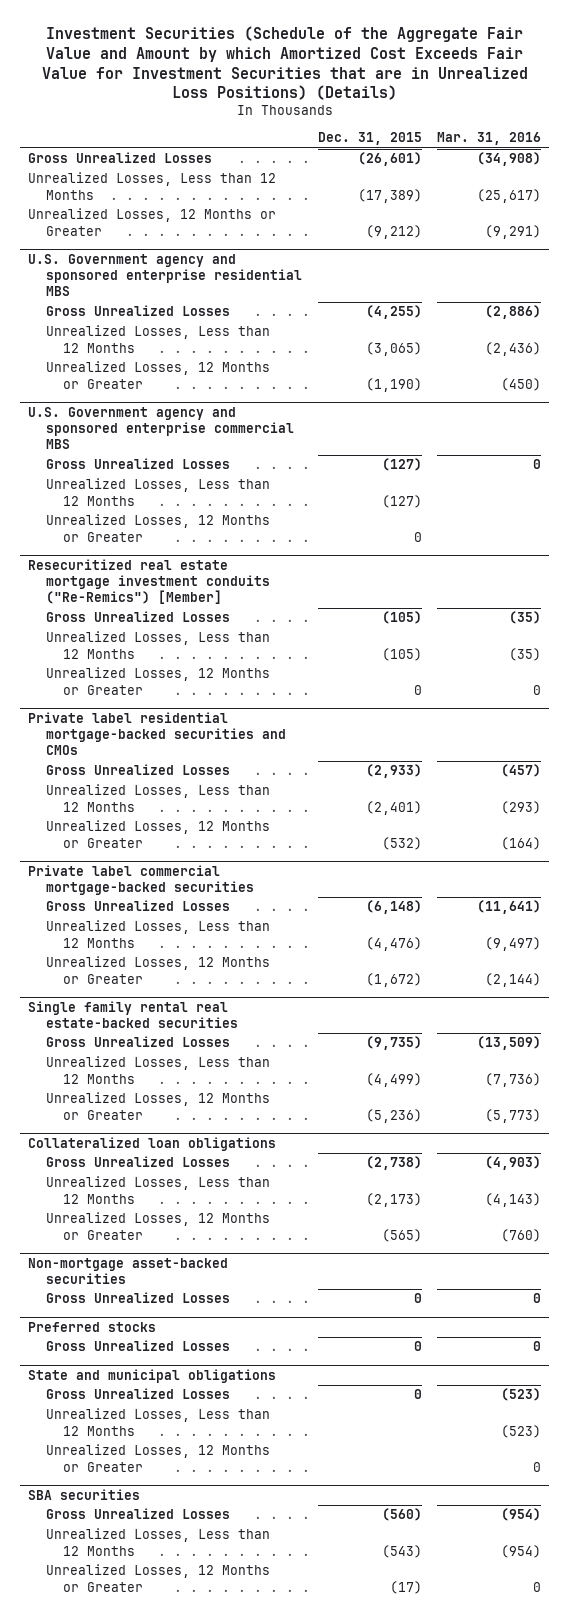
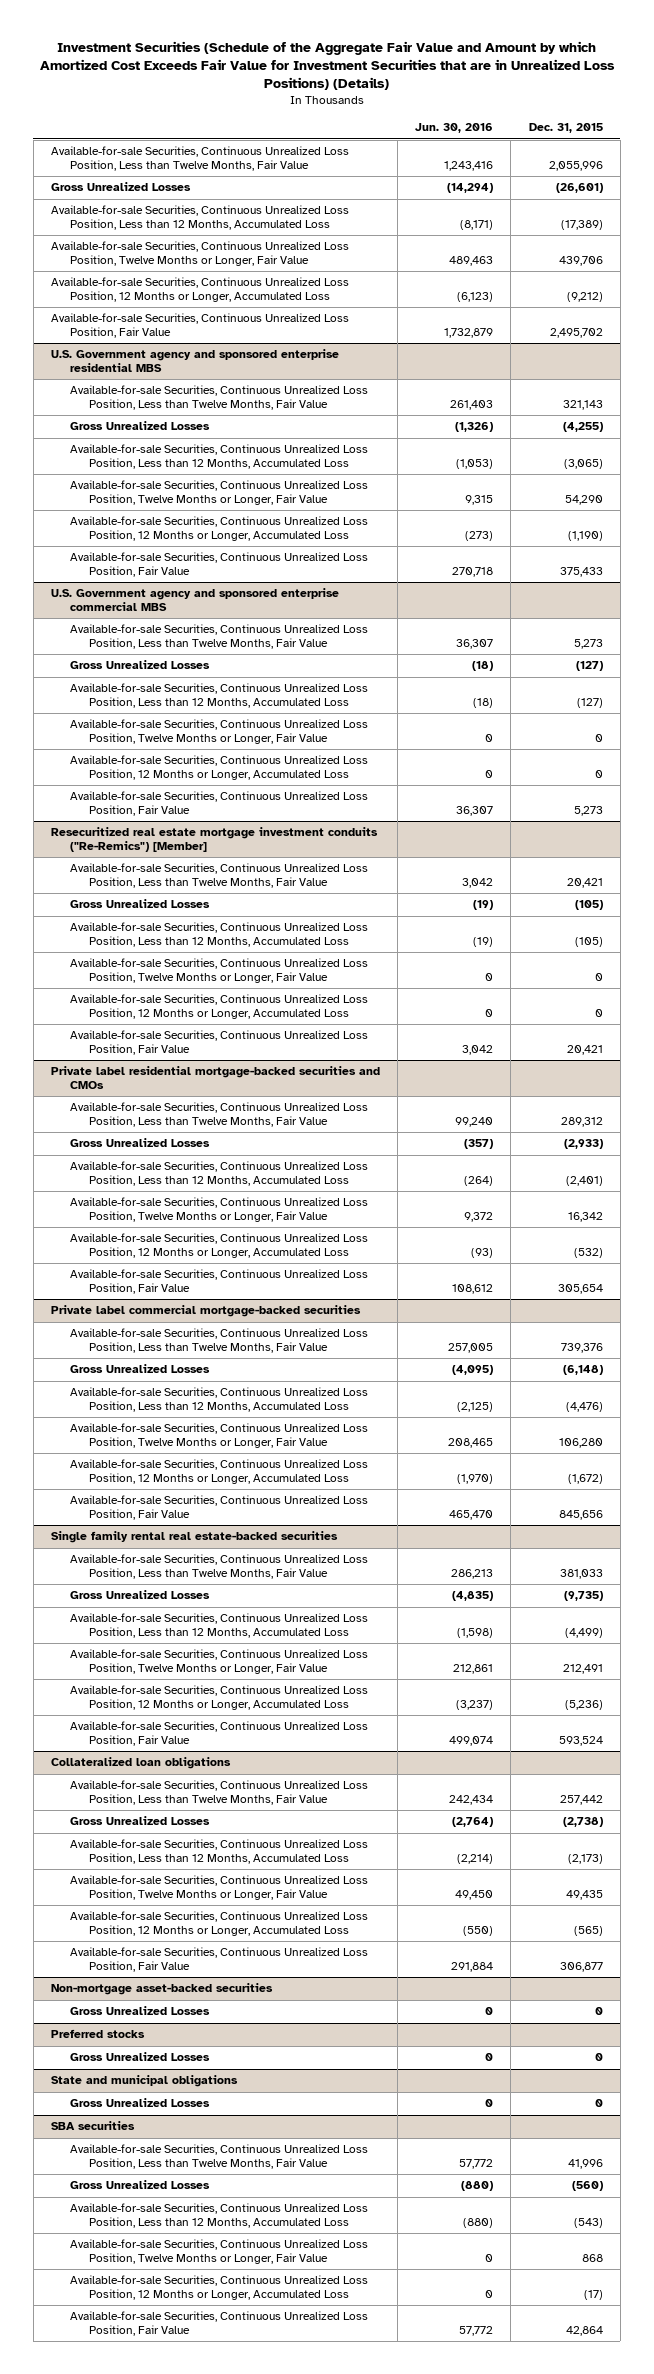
[437,132,542,146] Mar. 31, 2016 -> none
none -> [415,123,494,134] Jun. 30, 2016
none -> [51,146,350,171] Available-for-sale Securities, Continuous Unrealized Loss Position, Less than Twelve Months, Fair Value
[27,172,276,200] Unrealized Losses, Less than 12 Months -> [51,205,350,230] Available-for-sale Securities, Continuous Unrealized Loss Position, Less than 12 Months, Accumulated Loss
none -> [51,241,350,266] Available-for-sale Securities, Continuous Unrealized Loss Position, Twelve Months or Longer, Fair Value
[27,208,276,236] Unrealized Losses, 12 Months or Greater -> [51,277,350,302] Available-for-sale Securities, Continuous Unrealized Loss Position, 12 Months or Longer, Accumulated Loss
none -> [51,313,350,338] Available-for-sale Securities, Continuous Unrealized Loss Position, Fair Value
none -> [69,385,368,410] Available-for-sale Securities, Continuous Unrealized Loss Position, Less than Twelve Months, Fair Value
[45,325,270,353] Unrealized Losses, Less than 12 Months -> [69,444,368,469] Available-for-sale Securities, Continuous Unrealized Loss Position, Less than 12 Months, Accumulated Loss
none -> [69,480,368,505] Available-for-sale Securities, Continuous Unrealized Loss Position, Twelve Months or Longer, Fair Value
[45,361,270,389] Unrealized Losses, 12 Months or Greater -> [69,516,368,541] Available-for-sale Securities, Continuous Unrealized Loss Position, 12 Months or Longer, Accumulated Loss
none -> [69,552,368,577] Available-for-sale Securities, Continuous Unrealized Loss Position, Fair Value
none -> [69,624,368,649] Available-for-sale Securities, Continuous Unrealized Loss Position, Less than Twelve Months, Fair Value
[45,478,270,506] Unrealized Losses, Less than 12 Months -> [69,683,368,708] Available-for-sale Securities, Continuous Unrealized Loss Position, Less than 12 Months, Accumulated Loss
none -> [69,719,368,744] Available-for-sale Securities, Continuous Unrealized Loss Position, Twelve Months or Longer, Fair Value
[45,514,270,542] Unrealized Losses, 12 Months or Greater -> [69,755,368,780] Available-for-sale Securities, Continuous Unrealized Loss Position, 12 Months or Longer, Accumulated Loss
none -> [69,791,368,816] Available-for-sale Securities, Continuous Unrealized Loss Position, Fair Value
none -> [69,863,368,888] Available-for-sale Securities, Continuous Unrealized Loss Position, Less than Twelve Months, Fair Value
[45,631,270,659] Unrealized Losses, Less than 12 Months -> [69,922,368,947] Available-for-sale Securities, Continuous Unrealized Loss Position, Less than 12 Months, Accumulated Loss
none -> [69,958,368,983] Available-for-sale Securities, Continuous Unrealized Loss Position, Twelve Months or Longer, Fair Value
[45,667,270,695] Unrealized Losses, 12 Months or Greater -> [69,994,368,1019] Available-for-sale Securities, Continuous Unrealized Loss Position, 12 Months or Longer, Accumulated Loss
none -> [69,1030,368,1055] Available-for-sale Securities, Continuous Unrealized Loss Position, Fair Value
none -> [69,1102,368,1127] Available-for-sale Securities, Continuous Unrealized Loss Position, Less than Twelve Months, Fair Value
[45,784,270,812] Unrealized Losses, Less than 12 Months -> [69,1161,368,1186] Available-for-sale Securities, Continuous Unrealized Loss Position, Less than 12 Months, Accumulated Loss
none -> [69,1197,368,1222] Available-for-sale Securities, Continuous Unrealized Loss Position, Twelve Months or Longer, Fair Value
[45,820,270,848] Unrealized Losses, 12 Months or Greater -> [69,1233,368,1258] Available-for-sale Securities, Continuous Unrealized Loss Position, 12 Months or Longer, Accumulated Loss
none -> [69,1269,368,1294] Available-for-sale Securities, Continuous Unrealized Loss Position, Fair Value
none -> [69,1328,368,1353] Available-for-sale Securities, Continuous Unrealized Loss Position, Less than Twelve Months, Fair Value
[45,920,270,948] Unrealized Losses, Less than 12 Months -> [69,1387,368,1412] Available-for-sale Securities, Continuous Unrealized Loss Position, Less than 12 Months, Accumulated Loss
none -> [69,1423,368,1448] Available-for-sale Securities, Continuous Unrealized Loss Position, Twelve Months or Longer, Fair Value
[45,956,270,984] Unrealized Losses, 12 Months or Greater -> [69,1459,368,1484] Available-for-sale Securities, Continuous Unrealized Loss Position, 12 Months or Longer, Accumulated Loss
none -> [69,1495,368,1520] Available-for-sale Securities, Continuous Unrealized Loss Position, Fair Value
none -> [69,1554,368,1579] Available-for-sale Securities, Continuous Unrealized Loss Position, Less than Twelve Months, Fair Value
[45,1056,270,1084] Unrealized Losses, Less than 12 Months -> [69,1613,368,1638] Available-for-sale Securities, Continuous Unrealized Loss Position, Less than 12 Months, Accumulated Loss
none -> [69,1649,368,1674] Available-for-sale Securities, Continuous Unrealized Loss Position, Twelve Months or Longer, Fair Value
[45,1092,270,1120] Unrealized Losses, 12 Months or Greater -> [69,1685,368,1710] Available-for-sale Securities, Continuous Unrealized Loss Position, 12 Months or Longer, Accumulated Loss
none -> [69,1721,368,1746] Available-for-sale Securities, Continuous Unrealized Loss Position, Fair Value
none -> [69,1780,368,1805] Available-for-sale Securities, Continuous Unrealized Loss Position, Less than Twelve Months, Fair Value
[45,1176,270,1204] Unrealized Losses, Less than 12 Months -> [69,1839,368,1864] Available-for-sale Securities, Continuous Unrealized Loss Position, Less than 12 Months, Accumulated Loss
none -> [69,1875,368,1900] Available-for-sale Securities, Continuous Unrealized Loss Position, Twelve Months or Longer, Fair Value
[45,1212,270,1240] Unrealized Losses, 12 Months or Greater -> [69,1911,368,1936] Available-for-sale Securities, Continuous Unrealized Loss Position, 12 Months or Longer, Accumulated Loss
none -> [69,1947,368,1972] Available-for-sale Securities, Continuous Unrealized Loss Position, Fair Value
[45,1408,270,1436] Unrealized Losses, Less than 12 Months -> none
[45,1444,270,1472] Unrealized Losses, 12 Months or Greater -> none
none -> [69,2144,368,2169] Available-for-sale Securities, Continuous Unrealized Loss Position, Less than Twelve Months, Fair Value
[45,1528,270,1556] Unrealized Losses, Less than 12 Months -> [69,2203,368,2228] Available-for-sale Securities, Continuous Unrealized Loss Position, Less than 12 Months, Accumulated Loss
none -> [69,2239,368,2264] Available-for-sale Securities, Continuous Unrealized Loss Position, Twelve Months or Longer, Fair Value
[45,1564,270,1592] Unrealized Losses, 12 Months or Greater -> [69,2275,368,2300] Available-for-sale Securities, Continuous Unrealized Loss Position, 12 Months or Longer, Accumulated Loss
none -> [69,2311,368,2336] Available-for-sale Securities, Continuous Unrealized Loss Position, Fair Value

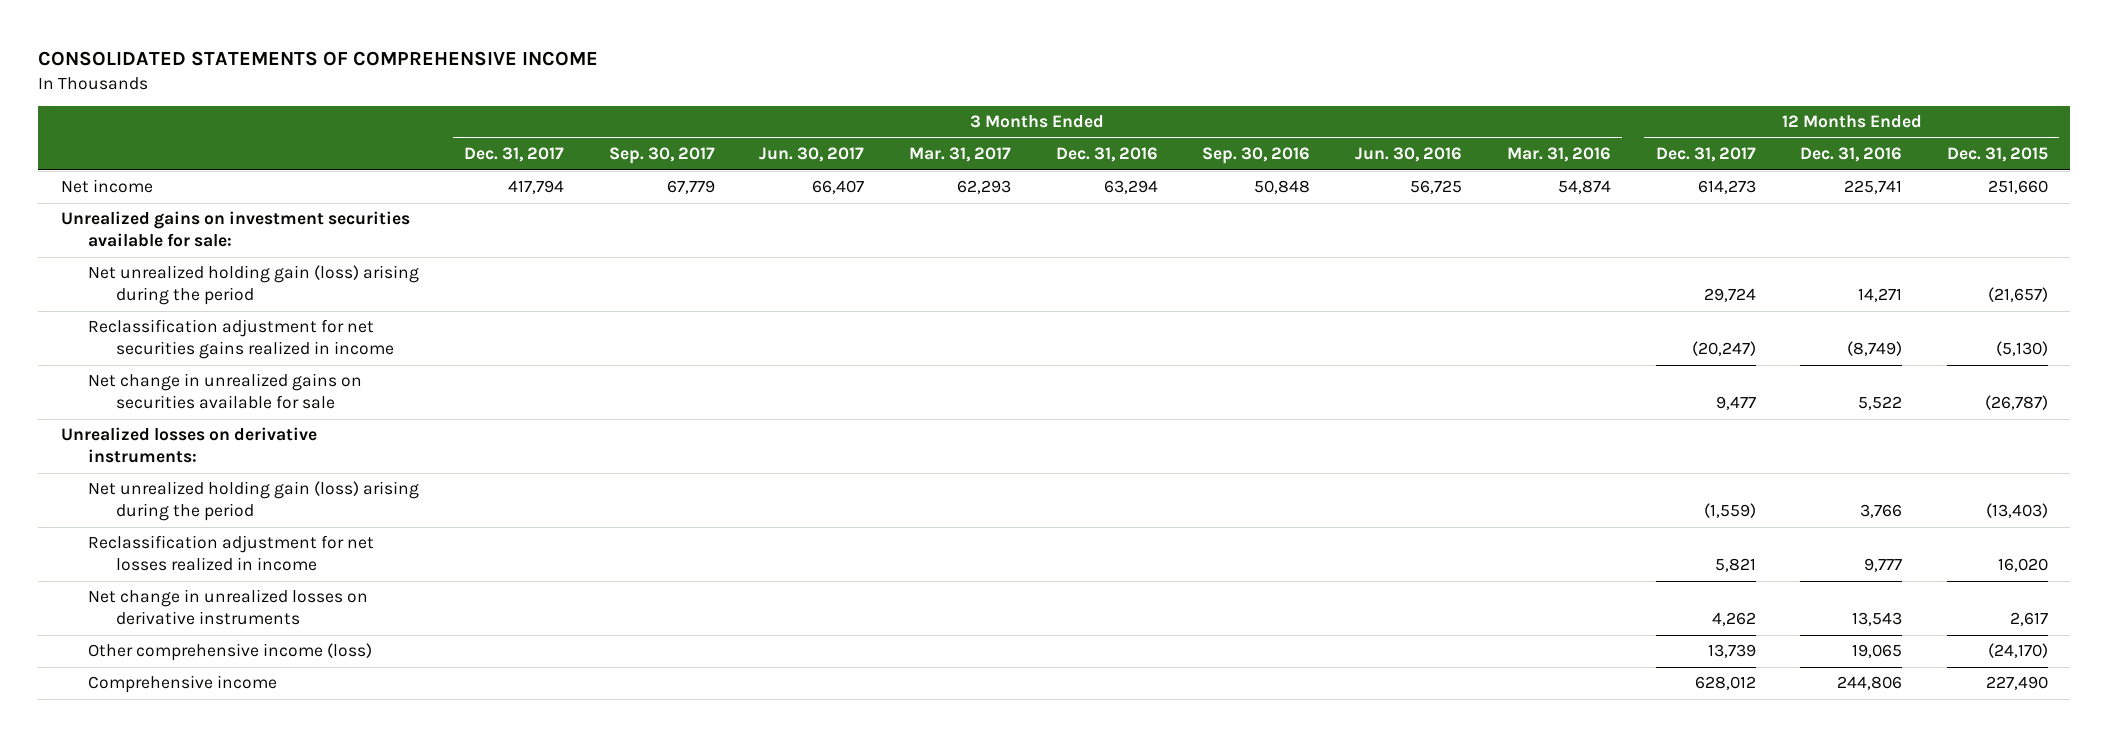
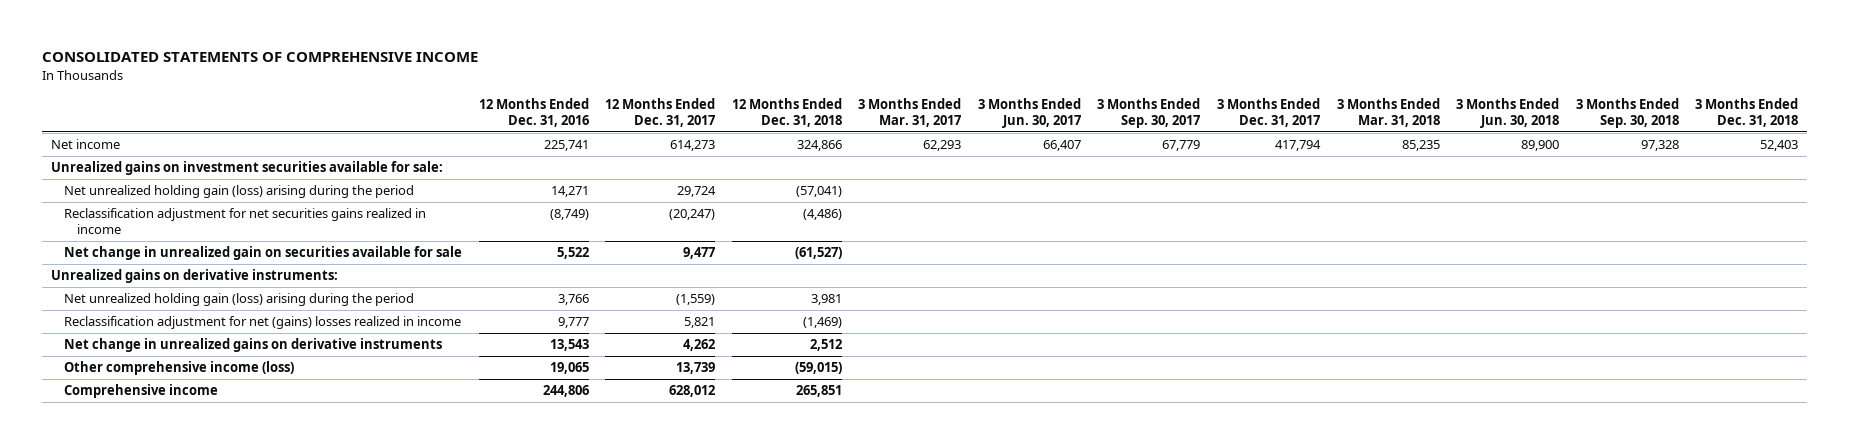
[1055,147,1158,163] Dec. 31, 2016 -> none
[1202,147,1311,165] Sep. 30, 2016 -> none
[1355,147,1463,163] Jun. 30, 2016 -> none
[1506,147,1611,163] Mar. 31, 2016 -> none
[1947,147,2049,163] Dec. 31, 2015 -> none
none -> [731,97,842,127] 12 Months Ended Dec. 31, 2018
none -> [1336,97,1440,127] 3 Months Ended Mar. 31, 2018
none -> [1456,97,1560,128] 3 Months Ended Jun. 30, 2018
none -> [1575,97,1679,128] 3 Months Ended Sep. 30, 2018
none -> [1695,97,1799,127] 3 Months Ended Dec. 31, 2018
[88,373,363,410] Net change in unrealized gains on securities available for sale -> [64,246,463,261] Net change in unrealized gain on securities available for sale
[60,427,317,464] Unrealized losses on derivative instruments: -> [50,269,338,284] Unrealized gains on derivative instruments:
[88,535,375,572] Reclassification adjustment for net losses realized in income -> [64,316,462,330] Reclassification adjustment for net (gains) losses realized in income
[88,589,369,626] Net change in unrealized losses on derivative instruments -> [64,338,443,353] Net change in unrealized gains on derivative instruments

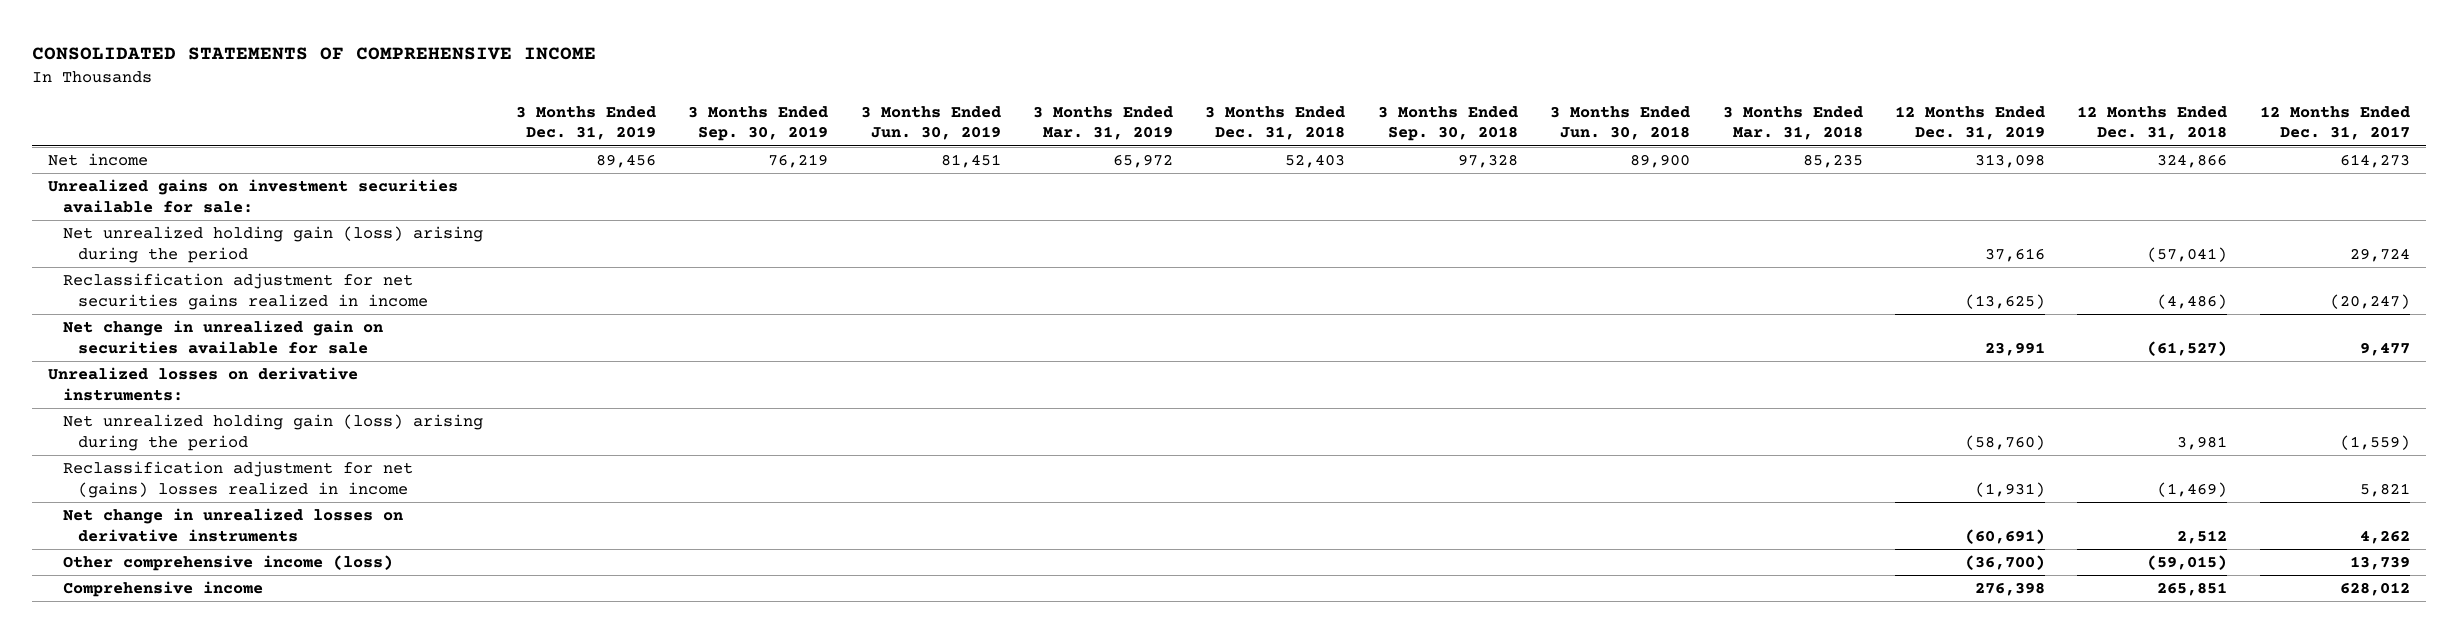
[478,97,589,127] 12 Months Ended Dec. 31, 2016 -> none
[858,97,962,127] 3 Months Ended Mar. 31, 2017 -> none
[977,97,1081,128] 3 Months Ended Jun. 30, 2017 -> none
[1097,97,1201,128] 3 Months Ended Sep. 30, 2017 -> none
[1217,97,1321,127] 3 Months Ended Dec. 31, 2017 -> none
none -> [515,105,656,141] 3 Months Ended Dec. 31, 2019
none -> [688,105,829,142] 3 Months Ended Sep. 30, 2019
none -> [860,105,1001,141] 3 Months Ended Jun. 30, 2019
none -> [1032,105,1173,141] 3 Months Ended Mar. 31, 2019
none -> [1894,105,2045,141] 12 Months Ended Dec. 31, 2019
[50,269,338,284] Unrealized gains on derivative instruments: -> [48,367,359,401] Unrealized losses on derivative instruments:
[64,338,443,353] Net change in unrealized gains on derivative instruments -> [63,508,404,542] Net change in unrealized losses on derivative instruments

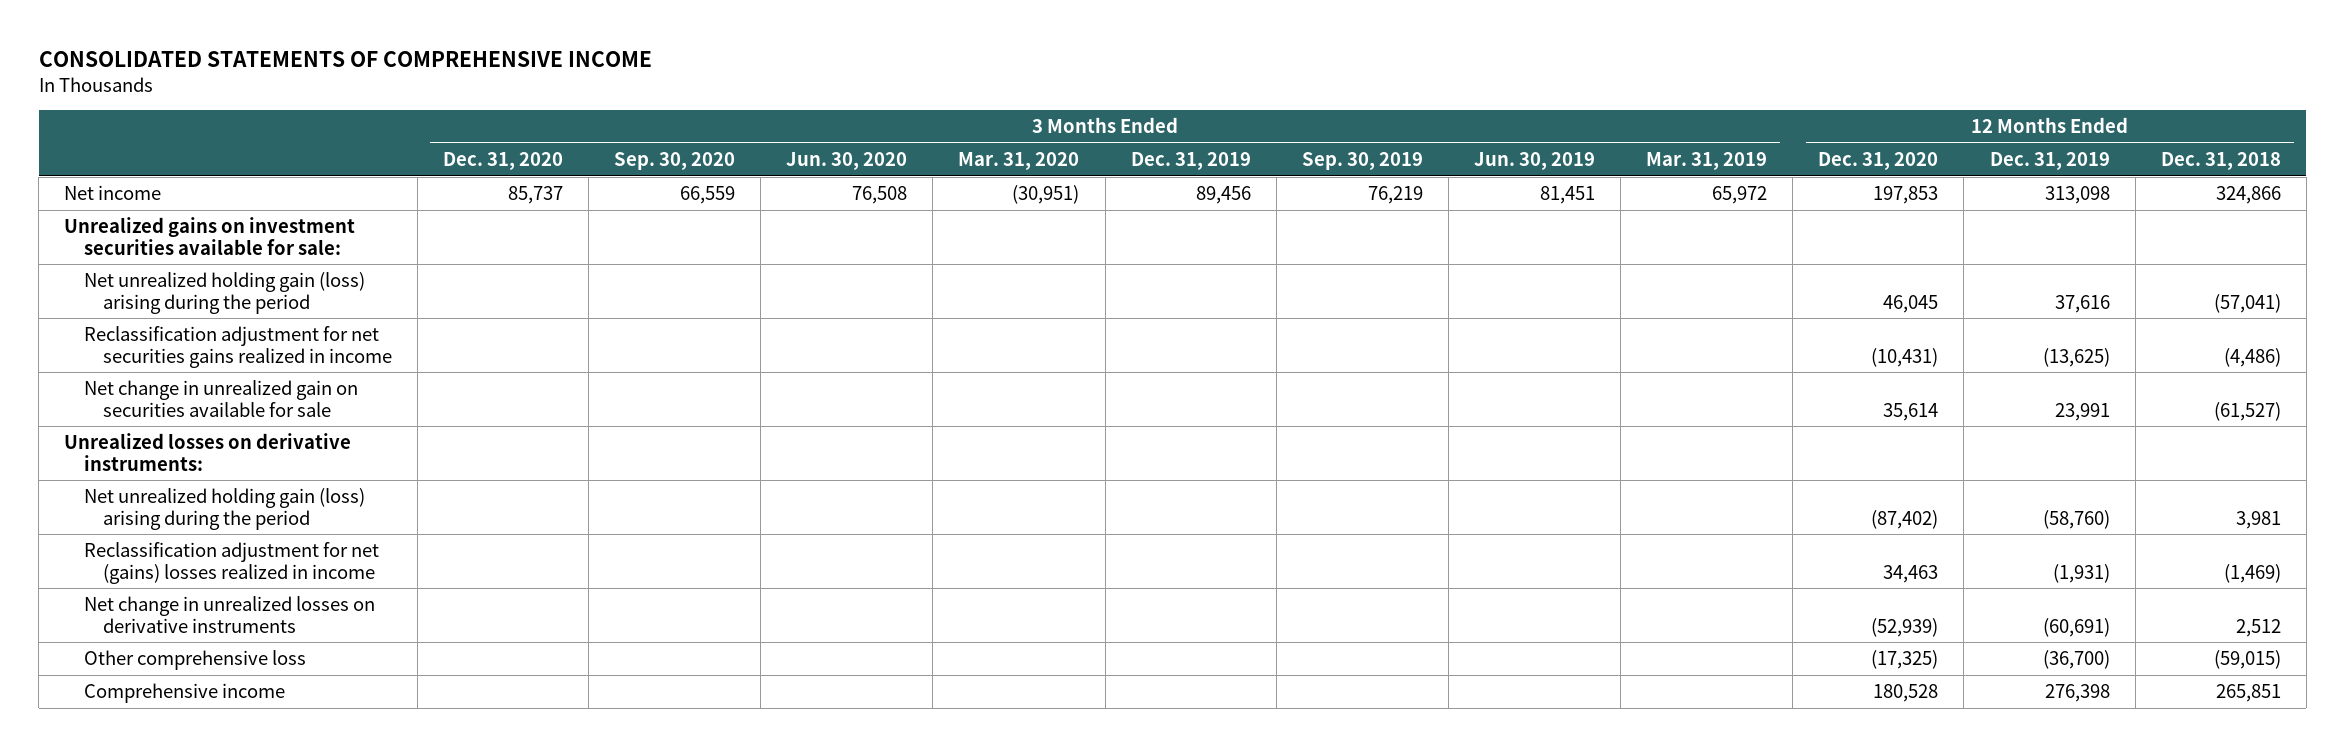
[1205,105,1346,141] 3 Months Ended Dec. 31, 2018 -> none
[1377,105,1518,142] 3 Months Ended Sep. 30, 2018 -> none
[1550,105,1691,141] 3 Months Ended Jun. 30, 2018 -> none
[1722,105,1863,141] 3 Months Ended Mar. 31, 2018 -> none
[2259,105,2410,141] 12 Months Ended Dec. 31, 2017 -> none
none -> [442,151,563,170] Dec. 31, 2020
none -> [614,151,736,170] Sep. 30, 2020
none -> [786,151,908,170] Jun. 30, 2020
none -> [958,151,1080,170] Mar. 31, 2020
none -> [1818,151,1939,170] Dec. 31, 2020
[63,555,394,572] Other comprehensive income (loss) -> [83,649,306,670] Other comprehensive loss

